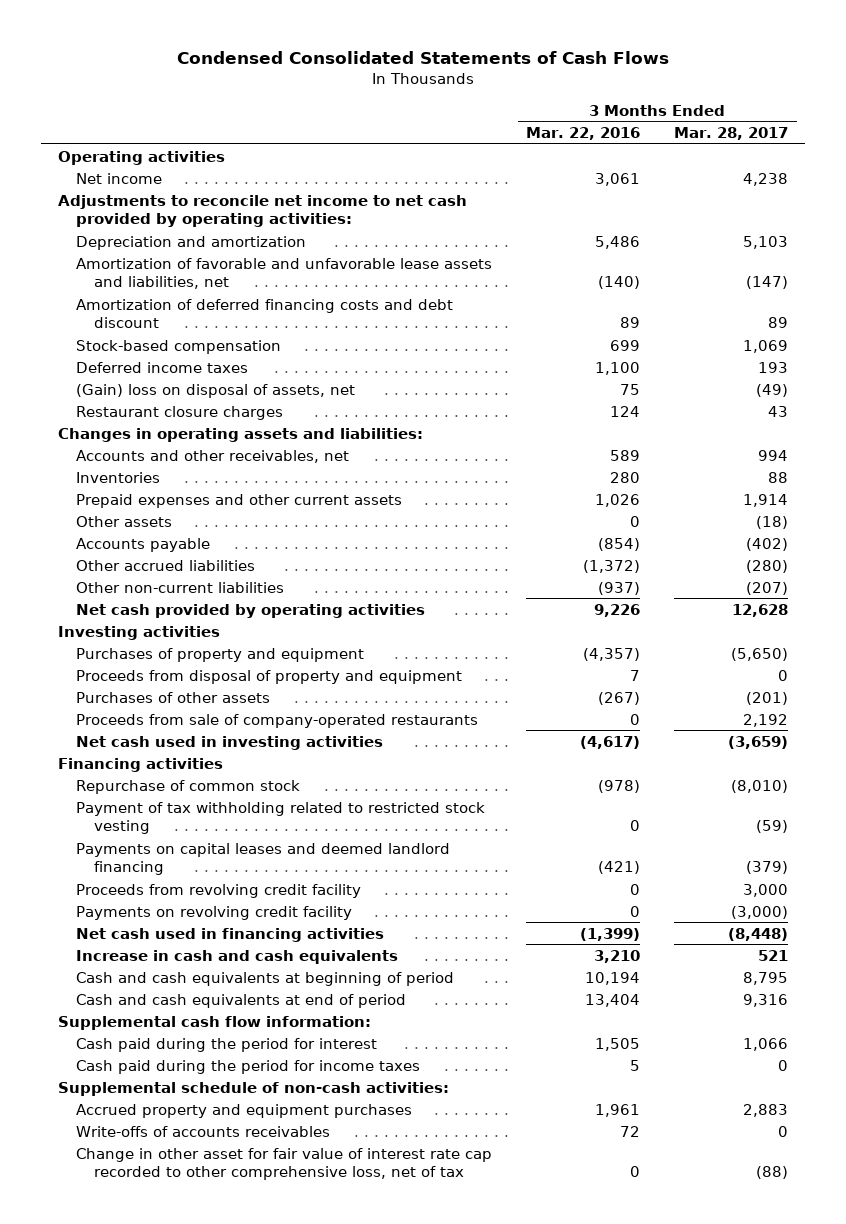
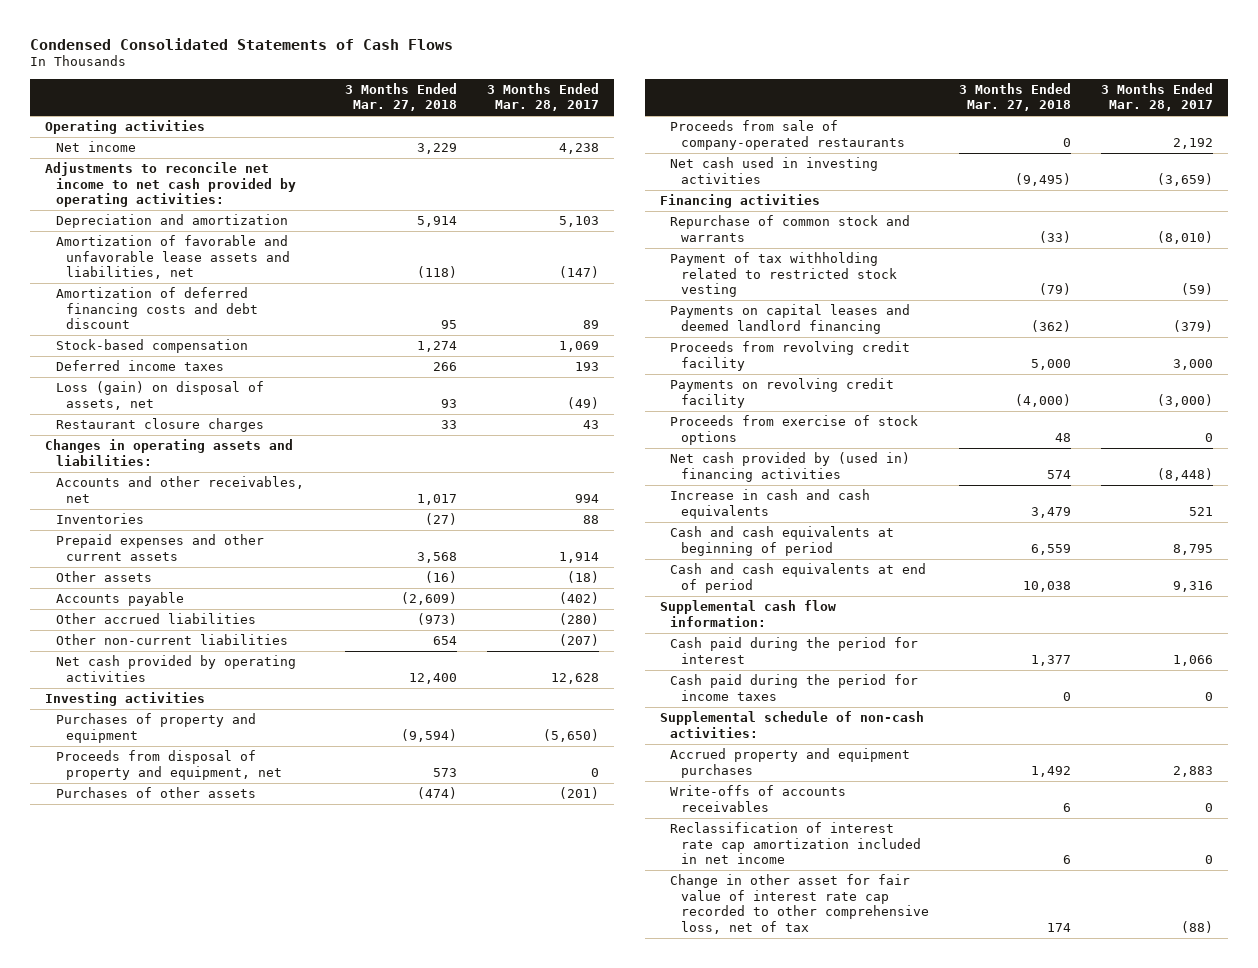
[526,127,641,141] Mar. 22, 2016 -> none
none -> [344,82,457,112] 3 Months Ended Mar. 27, 2018
[75,383,355,398] (Gain) loss on disposal of assets, net -> [55,381,264,410] Loss (gain) on disposal of assets, net
[75,669,462,684] Proceeds from disposal of property and equipment -> [55,750,283,780] Proceeds from disposal of property and equipment, net
[75,779,300,794] Repurchase of common stock -> [670,215,911,242] Repurchase of common stock and warrants
none -> [670,415,919,445] Proceeds from exercise of stock options
[75,927,384,942] Net cash used in financing activities -> [670,452,911,482] Net cash provided by (used in) financing activities
none -> [670,822,921,865] Reclassification of interest rate cap amortization included in net income

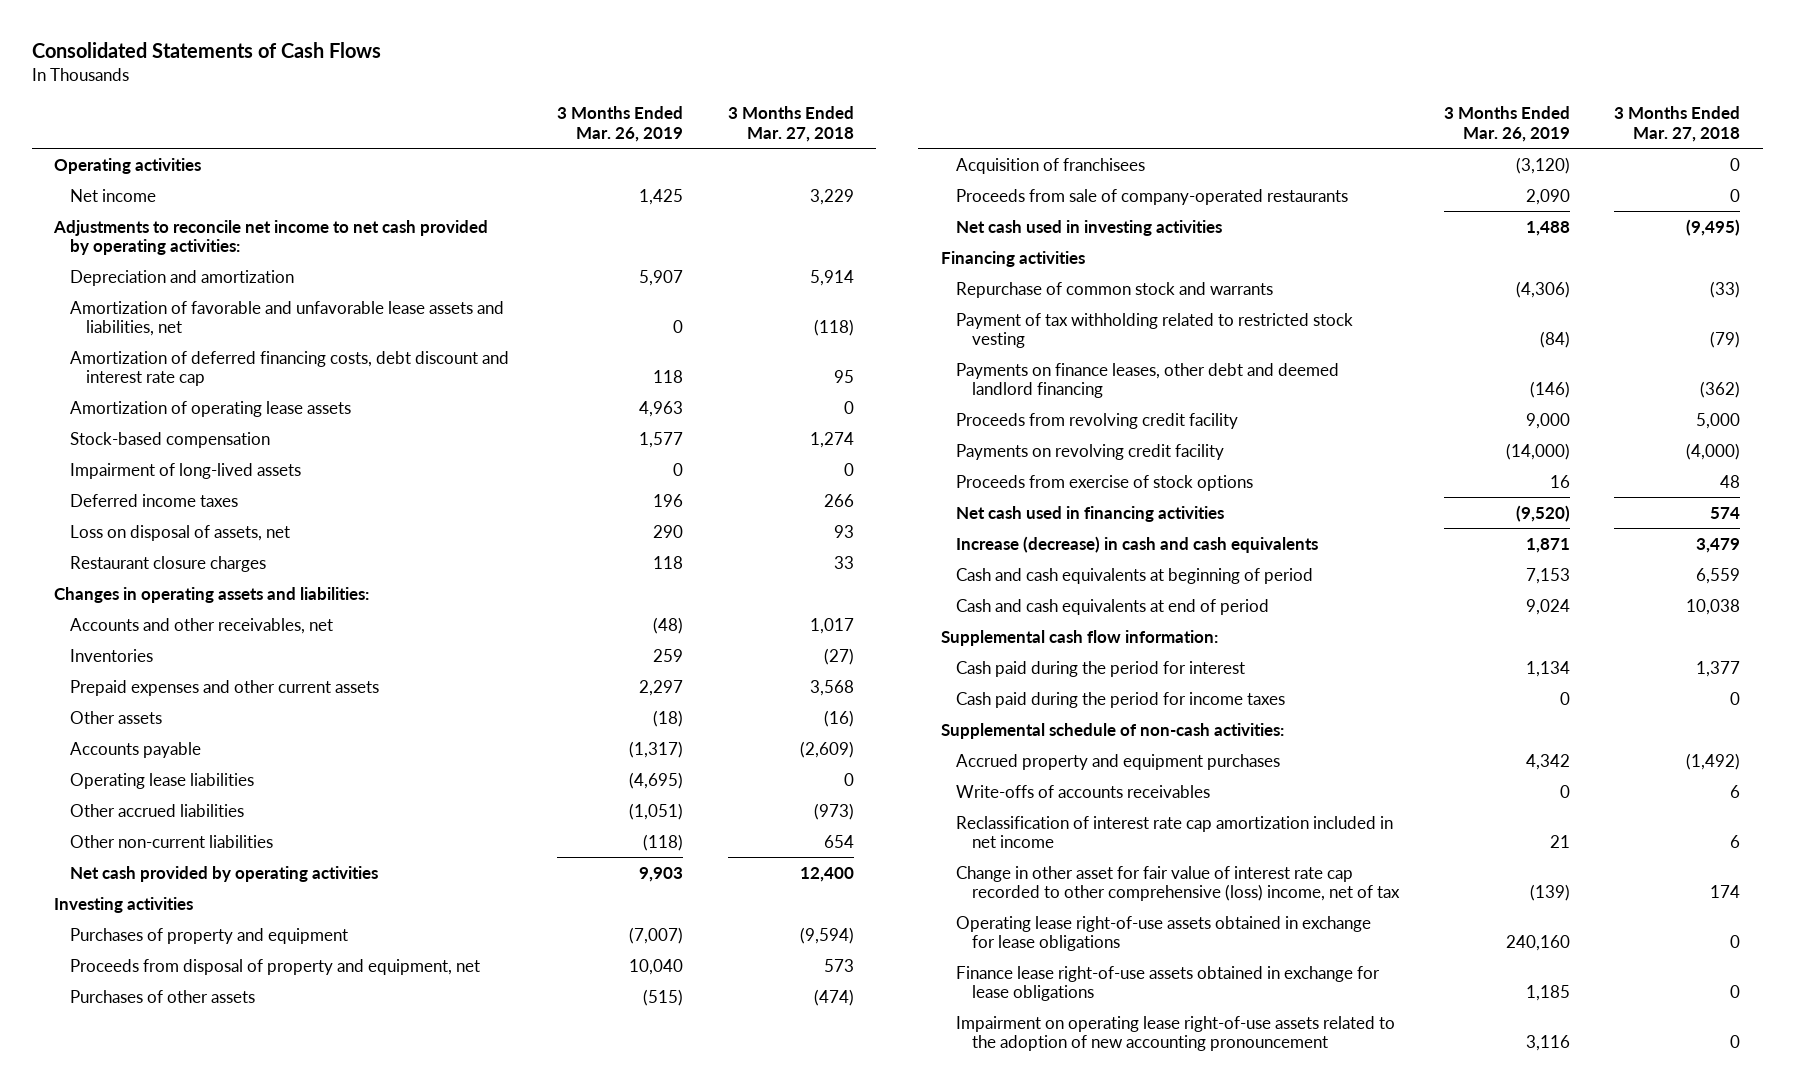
[30,37,454,50] Condensed Consolidated Statements of Cash Flows -> [31,42,381,59] Consolidated Statements of Cash Flows
[486,82,599,112] 3 Months Ended Mar. 28, 2017 -> none
none -> [557,106,684,142] 3 Months Ended Mar. 26, 2019
[55,287,259,330] Amortization of deferred financing costs and debt discount -> [69,350,509,387] Amortization of deferred financing costs, debt discount and interest rate cap
none -> [69,400,351,417] Amortization of operating lease assets
none -> [69,462,301,479] Impairment of long-lived assets
[55,381,264,410] Loss (gain) on disposal of assets, net -> [69,524,290,541] Loss on disposal of assets, net
none -> [69,772,254,789] Operating lease liabilities
none -> [956,157,1146,174] Acquisition of franchisees
[670,304,911,334] Payments on capital leases and deemed landlord financing -> [956,362,1340,399] Payments on finance leases, other debt and deemed landlord financing
[670,452,911,482] Net cash provided by (used in) financing activities -> [956,505,1225,522] Net cash used in financing activities
[670,489,871,519] Increase in cash and cash equivalents -> [956,535,1319,553] Increase (decrease) in cash and cash equivalents
[1031,765,1072,777] 1,492 -> [1686,752,1741,770] (1,492)
[670,874,929,934] Change in other asset for fair value of interest rate cap recorded to other comprehensive loss, net of tax -> [956,865,1400,902] Change in other asset for fair value of interest rate cap recorded to other comprehensive (loss) income, net of tax
none -> [956,915,1372,952] Operating lease right-of-use assets obtained in exchange for lease obligations
none -> [956,965,1381,1002] Finance lease right-of-use assets obtained in exchange for lease obligations
none -> [956,1015,1396,1052] Impairment on operating lease right-of-use assets related to the adoption of new accounting pronouncement

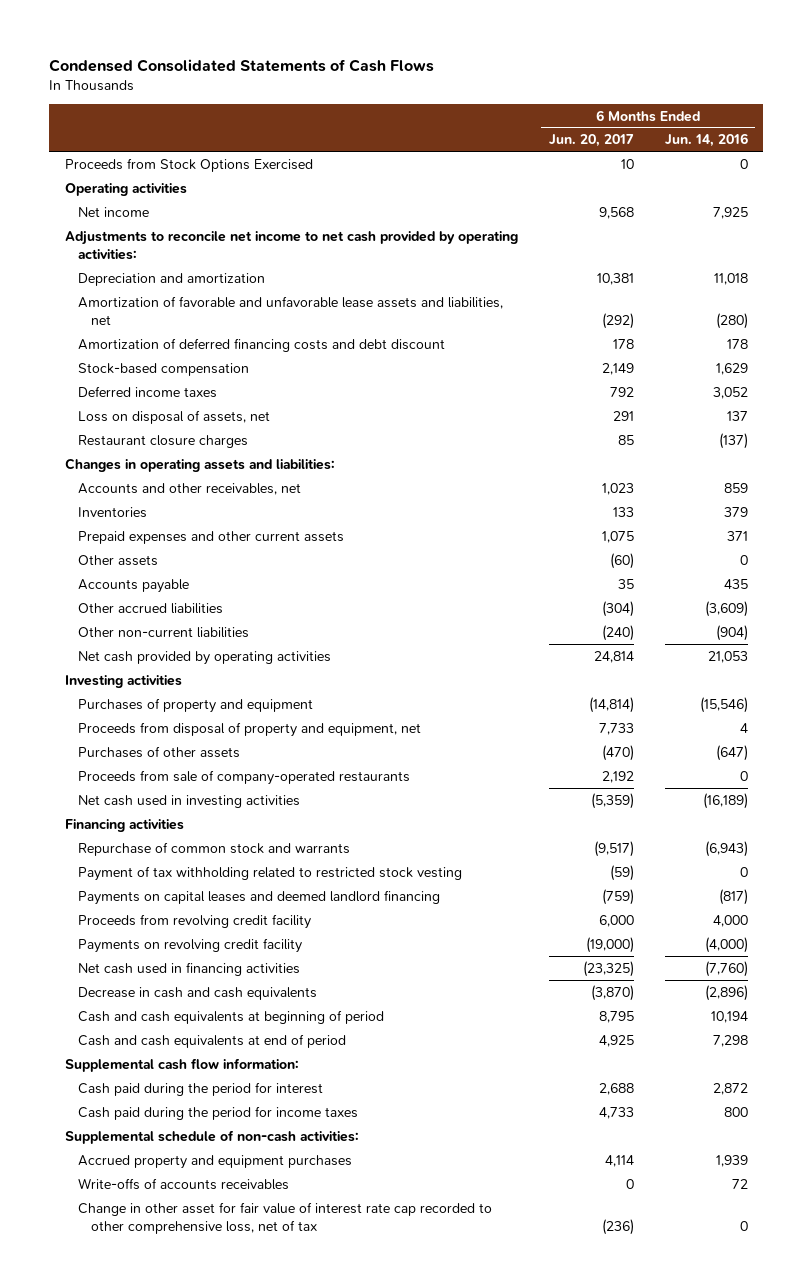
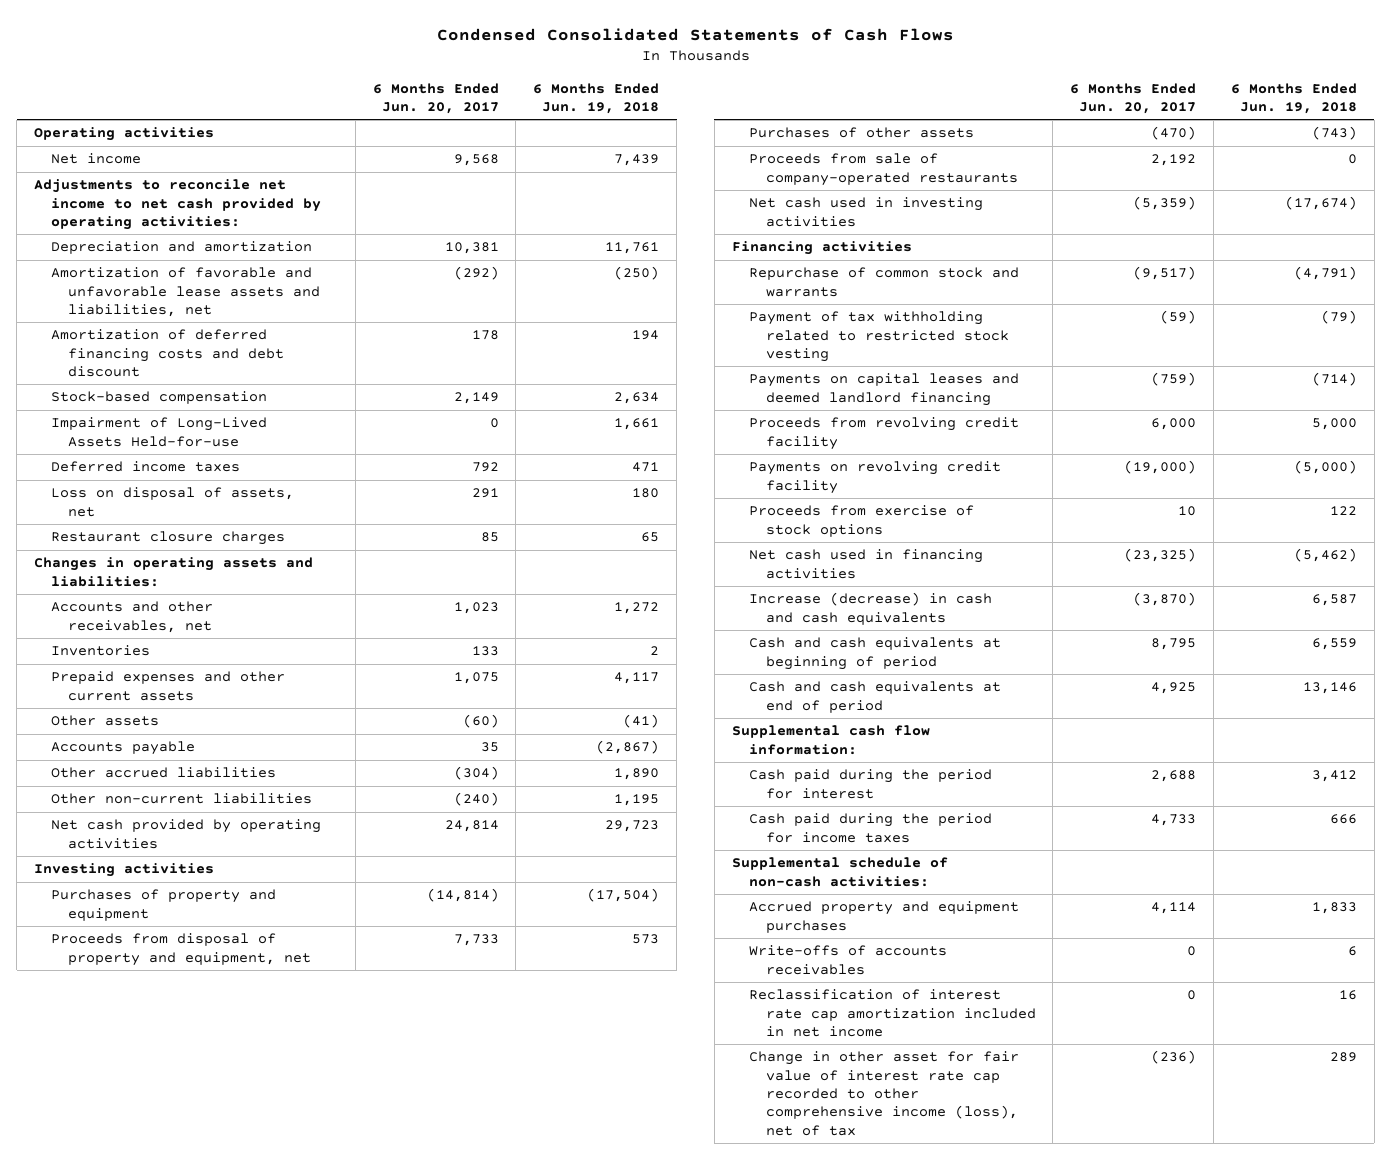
[664,133,748,148] Jun. 14, 2016 -> none
none -> [533,82,660,115] 6 Months Ended Jun. 19, 2018
[64,157,313,172] Proceeds from Stock Options Exercised -> none
none -> [50,417,267,447] Impairment of Long-Lived Assets Held-for-use
none -> [748,505,974,537] Proceeds from exercise of stock options
[77,986,317,1000] Decrease in cash and cash equivalents -> [748,592,992,625] Increase (decrease) in cash and cash equivalents
none -> [748,989,1036,1038] Reclassification of interest rate cap amortization included in net income
[77,1201,492,1234] Change in other asset for fair value of interest rate cap recorded to other comprehensive loss, net of tax -> [748,1051,1019,1136] Change in other asset for fair value of interest rate cap recorded to other comprehensive income (loss), net of tax

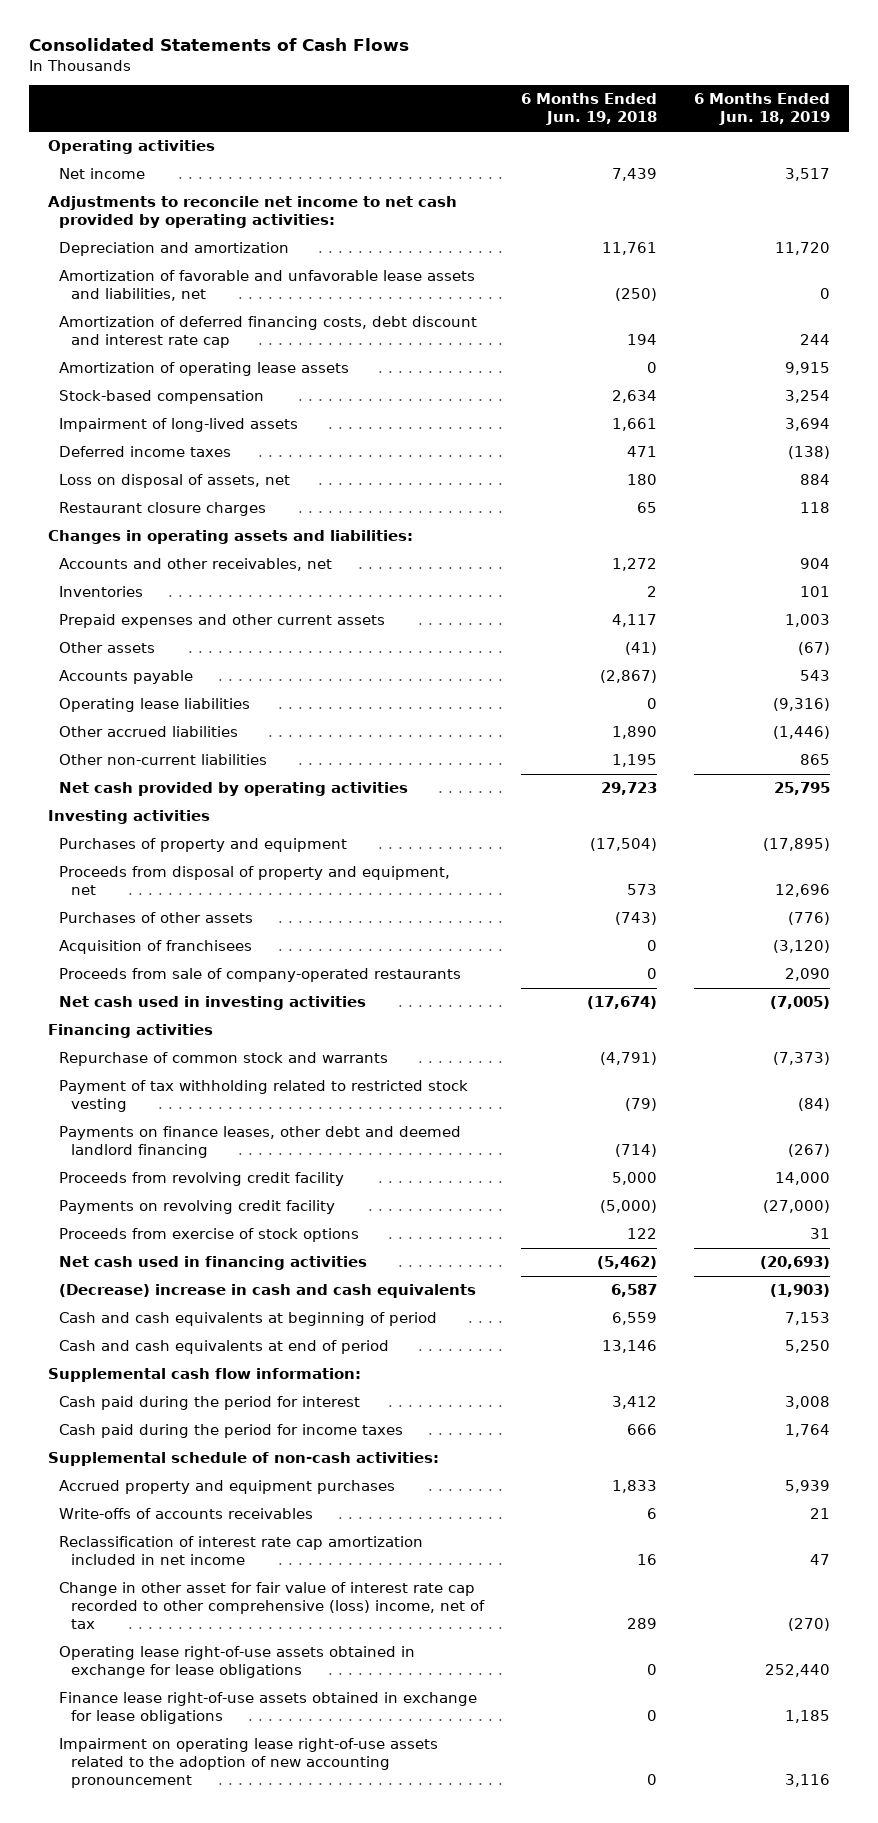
[436,27,954,41] Condensed Consolidated Statements of Cash Flows -> [29,38,410,52] Consolidated Statements of Cash Flows
[372,82,499,115] 6 Months Ended Jun. 20, 2017 -> none
none -> [694,93,831,126] 6 Months Ended Jun. 18, 2019
[50,329,284,378] Amortization of deferred financing costs and debt discount -> [59,316,478,349] Amortization of deferred financing costs, debt discount and interest rate cap
none -> [59,362,350,377] Amortization of operating lease assets
[50,417,267,447] Impairment of Long-Lived Assets Held-for-use -> [59,418,299,433] Impairment of long-lived assets
none -> [59,698,251,713] Operating lease liabilities
none -> [59,940,253,955] Acquisition of franchisees
[748,373,1019,406] Payments on capital leases and deemed landlord financing -> [59,1126,462,1159] Payments on finance leases, other debt and deemed landlord financing
[748,592,992,625] Increase (decrease) in cash and cash equivalents -> [59,1284,477,1299] (Decrease) increase in cash and cash equivalents
[748,1051,1019,1136] Change in other asset for fair value of interest rate cap recorded to other comprehensive income (loss), net of tax -> [59,1582,486,1630] Change in other asset for fair value of interest rate cap recorded to other comprehensive (loss) income, net of tax
none -> [59,1646,416,1679] Operating lease right-of-use assets obtained in exchange for lease obligations
none -> [59,1692,478,1725] Finance lease right-of-use assets obtained in exchange for lease obligations
none -> [59,1738,439,1789] Impairment on operating lease right-of-use assets related to the adoption of new accounting pronouncement

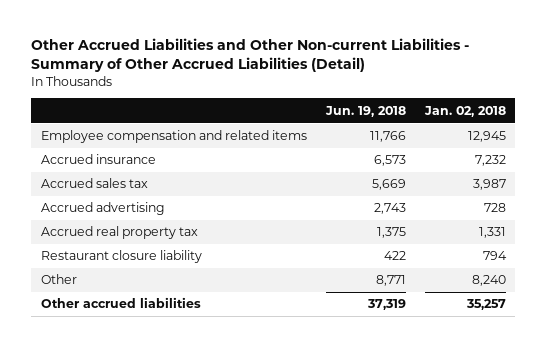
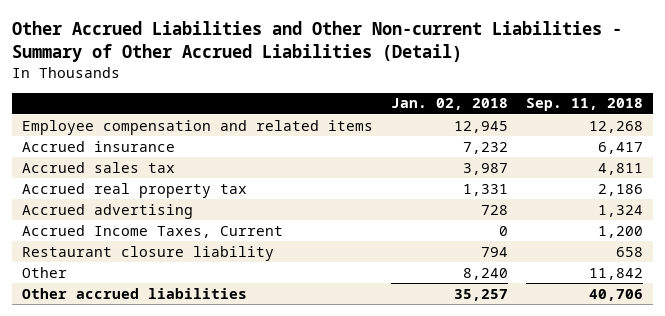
[324,105,406,117] Jun. 19, 2018 -> none
none -> [526,98,644,112] Sep. 11, 2018
[40,202,165,216] Accrued advertising -> [21,203,193,219] Accrued advertising
none -> [21,224,283,238] Accrued Income Taxes, Current

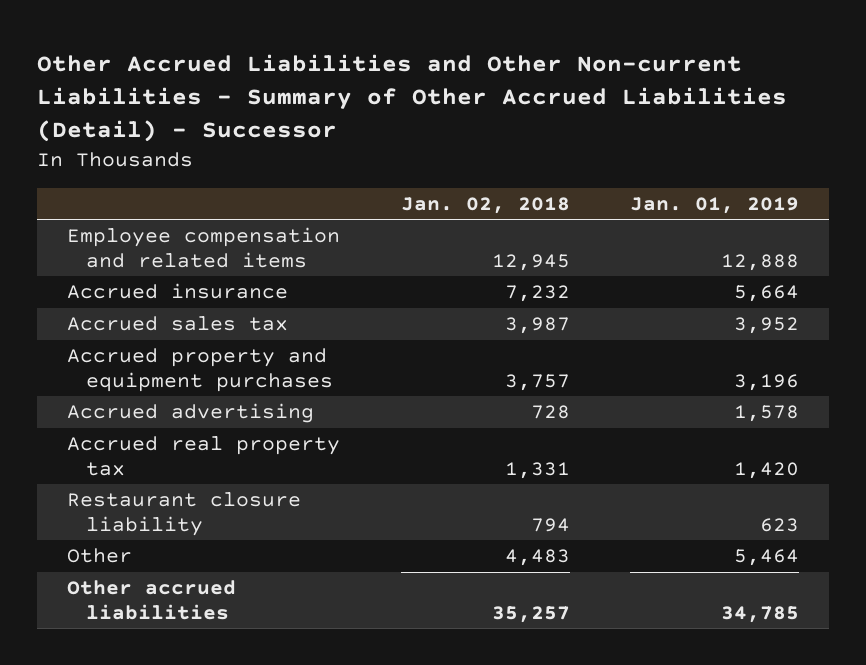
[12,21,623,63] Other Accrued Liabilities and Other Non-current Liabilities - Summary of Other Accrued Liabilities (Detail) -> [37,53,788,143] Other Accrued Liabilities and Other Non-current Liabilities - Summary of Other Accrued Liabilities (Detail) - Successor
[526,98,644,112] Sep. 11, 2018 -> none
none -> [629,196,799,214] Jan. 01, 2019
none -> [67,348,333,392] Accrued property and equipment purchases
[21,224,283,238] Accrued Income Taxes, Current -> none
[21,182,247,198] Accrued real property tax -> [67,436,341,476] Accrued real property tax
[463,267,509,280] 8,240 -> [504,549,570,567] 4,483

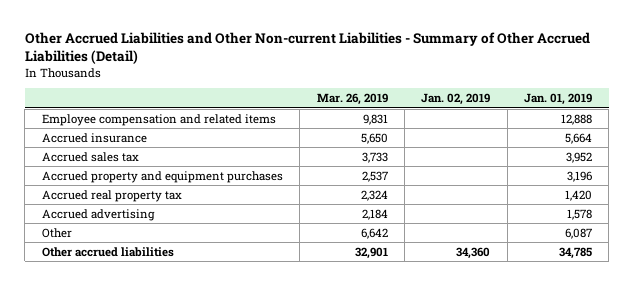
[37,53,788,143] Other Accrued Liabilities and Other Non-current Liabilities - Summary of Other Accrued Liabilities (Detail) - Successor -> [24,31,590,64] Other Accrued Liabilities and Other Non-current Liabilities - Summary of Other Accrued Liabilities (Detail)
[400,196,570,214] Jan. 02, 2018 -> none
none -> [316,93,388,106] Mar. 26, 2019
none -> [421,93,491,106] Jan. 02, 2019
[67,492,302,536] Restaurant closure liability -> none
[67,403,315,424] Accrued advertising -> [41,208,155,221] Accrued advertising
[733,549,799,567] 5,464 -> [564,227,592,239] 6,087

